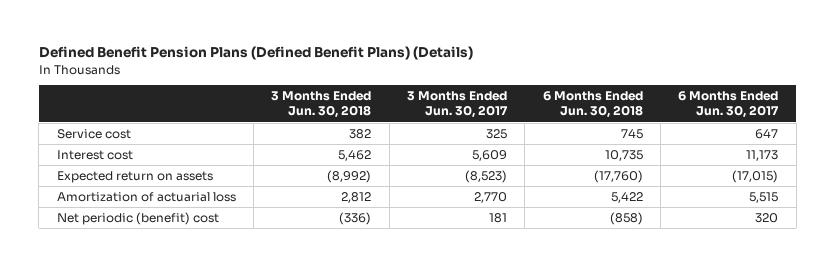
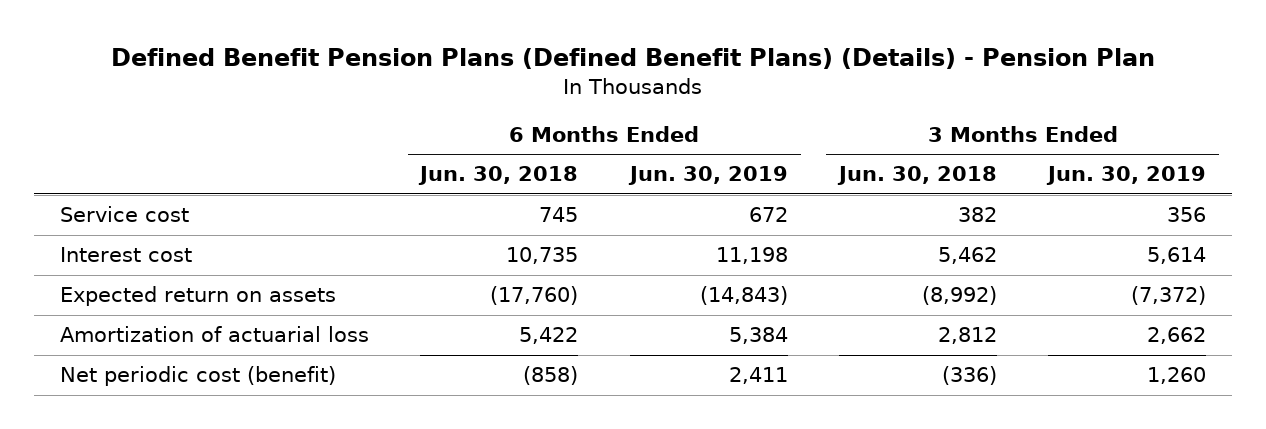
[38,46,473,61] Defined Benefit Pension Plans (Defined Benefit Plans) (Details) -> [111,48,1156,70] Defined Benefit Pension Plans (Defined Benefit Plans) (Details) - Pension Plan
[407,91,509,119] 3 Months Ended Jun. 30, 2017 -> none
[678,91,780,119] 6 Months Ended Jun. 30, 2017 -> none
none -> [627,166,788,186] Jun. 30, 2019
none -> [1046,166,1207,186] Jun. 30, 2019
[56,211,219,225] Net periodic (benefit) cost -> [60,366,337,387] Net periodic cost (benefit)

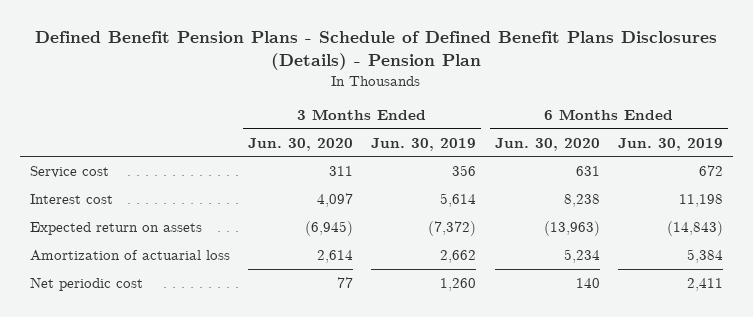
[111,48,1156,70] Defined Benefit Pension Plans (Defined Benefit Plans) (Details) - Pension Plan -> [35,31,718,71] Defined Benefit Pension Plans - Schedule of Defined Benefit Plans Disclosures (Details) - Pension Plan
[418,166,579,186] Jun. 30, 2018 -> none
[837,166,998,186] Jun. 30, 2018 -> none
none -> [247,137,353,151] Jun. 30, 2020
none -> [494,137,600,151] Jun. 30, 2020
[60,366,337,387] Net periodic cost (benefit) -> [29,277,143,292] Net periodic cost

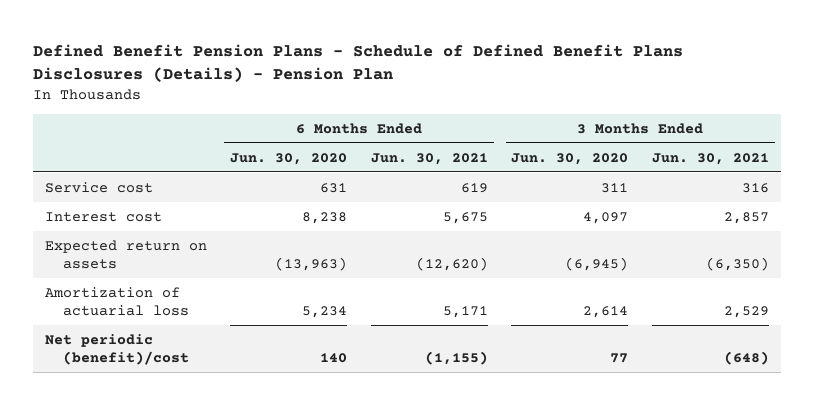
[371,137,477,151] Jun. 30, 2019 -> none
[618,137,724,151] Jun. 30, 2019 -> none
none -> [370,152,488,165] Jun. 30, 2021
none -> [651,152,769,165] Jun. 30, 2021
[29,277,143,292] Net periodic cost -> [44,333,189,366] Net periodic (benefit)/cost

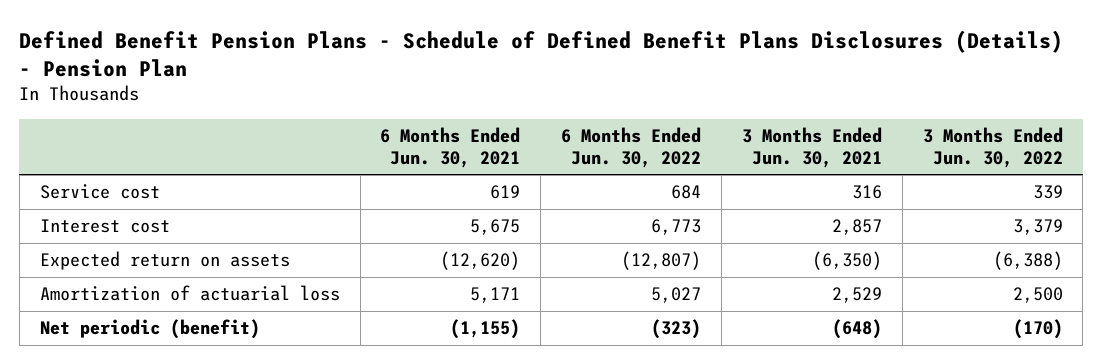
[230,152,348,165] Jun. 30, 2020 -> none
[511,152,629,165] Jun. 30, 2020 -> none
none -> [561,127,702,168] 6 Months Ended Jun. 30, 2022
none -> [922,127,1063,168] 3 Months Ended Jun. 30, 2022
[44,333,189,366] Net periodic (benefit)/cost -> [39,319,260,340] Net periodic (benefit)

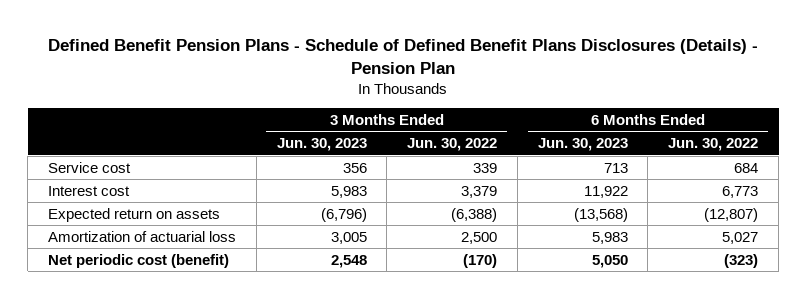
[380,127,521,168] 6 Months Ended Jun. 30, 2021 -> none
[741,127,882,168] 3 Months Ended Jun. 30, 2021 -> none
none -> [276,138,367,152] Jun. 30, 2023
none -> [537,138,628,152] Jun. 30, 2023
[39,319,260,340] Net periodic (benefit) -> [48,253,230,268] Net periodic cost (benefit)

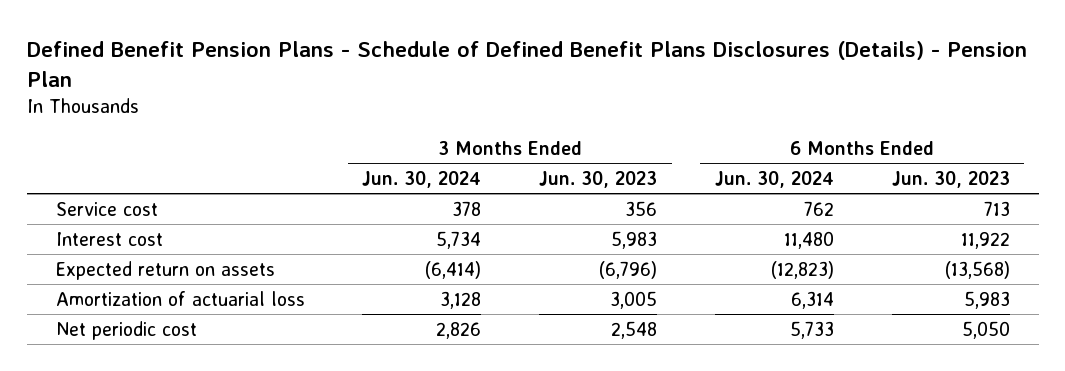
[407,138,498,152] Jun. 30, 2022 -> none
[668,138,759,152] Jun. 30, 2022 -> none
none -> [362,170,482,188] Jun. 30, 2024
none -> [714,170,834,188] Jun. 30, 2024
[48,253,230,268] Net periodic cost (benefit) -> [55,320,197,340] Net periodic cost

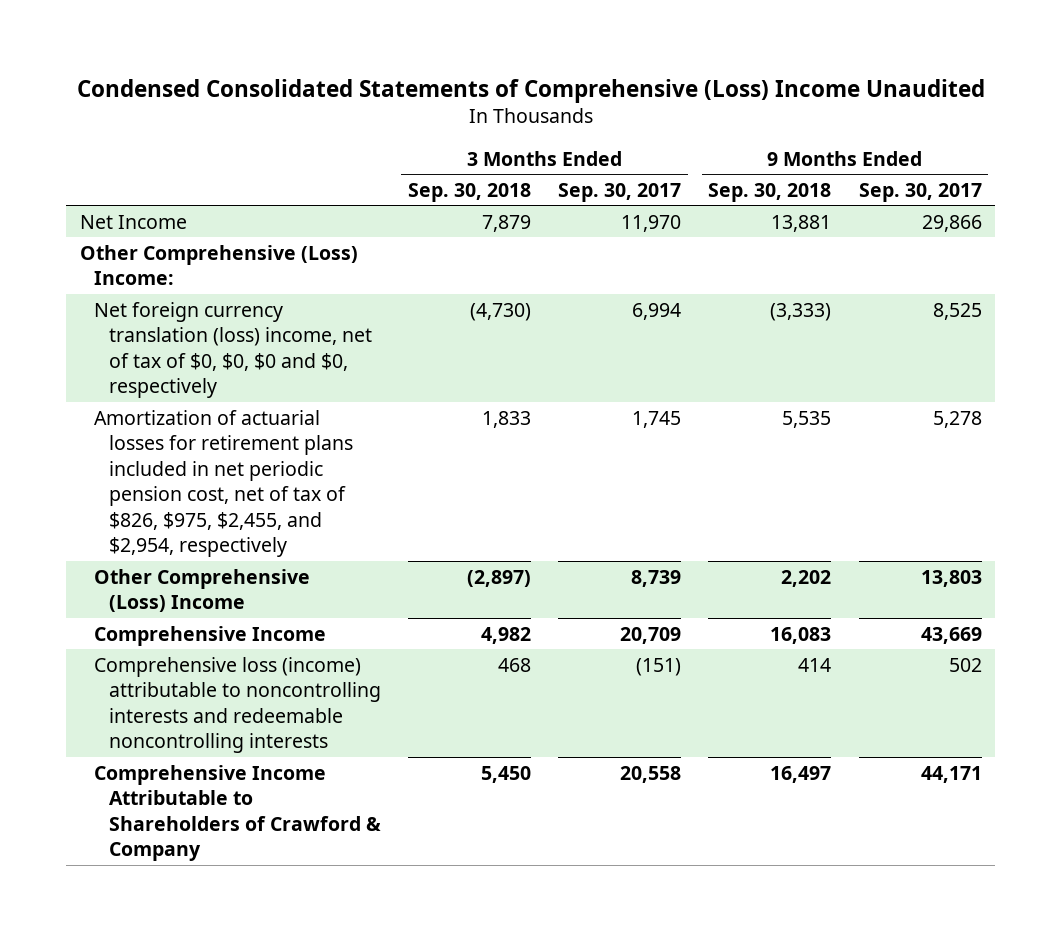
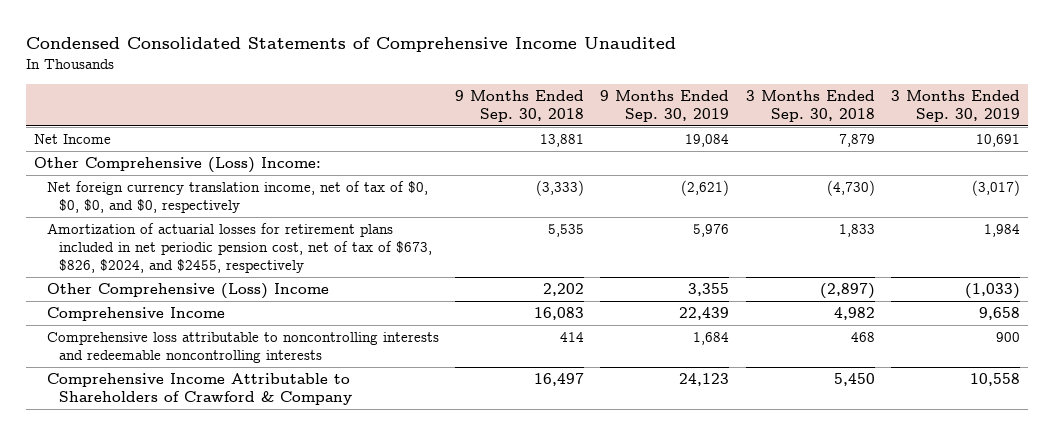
[76,78,985,103] Condensed Consolidated Statements of Comprehensive (Loss) Income Unaudited -> [26,37,677,53] Condensed Consolidated Statements of Comprehensive Income Unaudited
[558,182,682,202] Sep. 30, 2017 -> none
[858,182,982,202] Sep. 30, 2017 -> none
none -> [600,89,730,123] 9 Months Ended Sep. 30, 2019
none -> [891,89,1021,123] 3 Months Ended Sep. 30, 2019
[94,301,372,399] Net foreign currency translation (loss) income, net of tax of $0, $0, $0 and $0, respectively -> [46,180,428,214] Net foreign currency translation income, net of tax of $0, $0, $0, and $0, respectively
[94,409,353,558] Amortization of actuarial losses for retirement plans included in net periodic pension cost, net of tax of $826, $975, $2,455, and $2,954, respectively -> [46,222,432,274] Amortization of actuarial losses for retirement plans included in net periodic pension cost, net of tax of $673, $826, $2024, and $2455, respectively
[94,656,381,754] Comprehensive loss (income) attributable to noncontrolling interests and redeemable noncontrolling interests -> [46,331,439,364] Comprehensive loss attributable to noncontrolling interests and redeemable noncontrolling interests

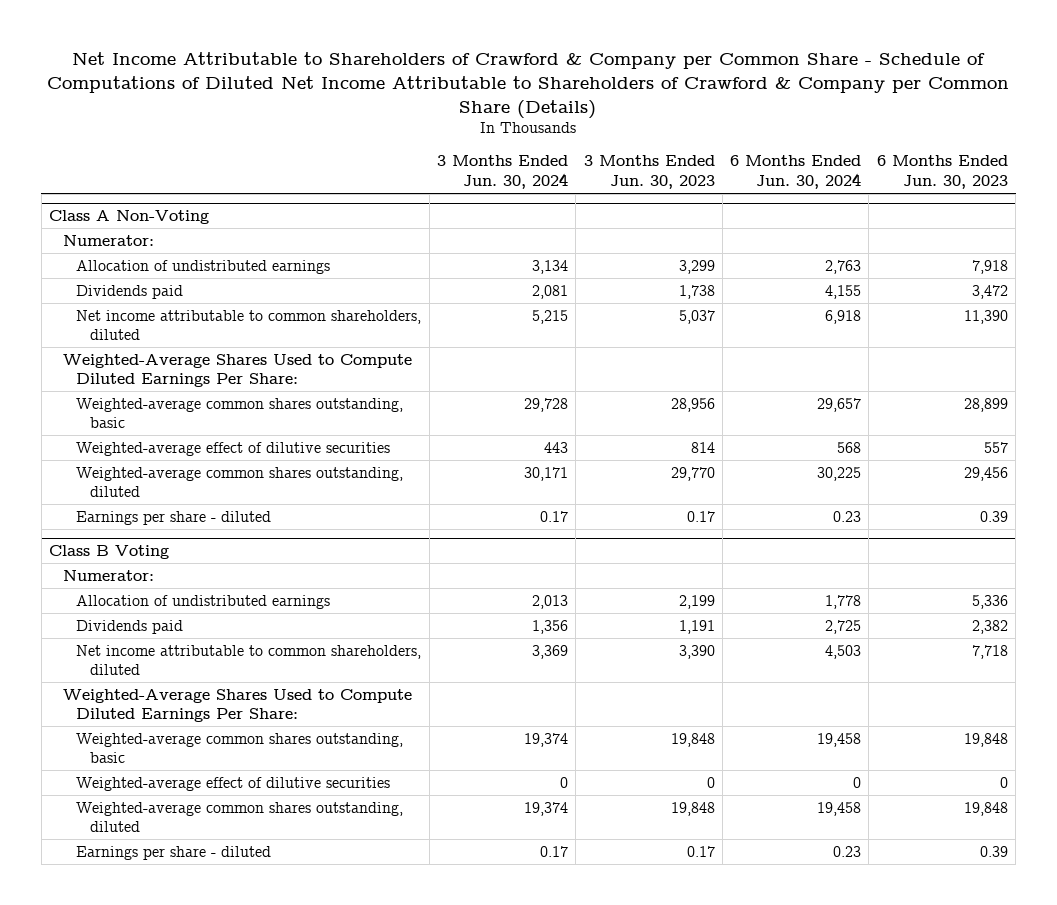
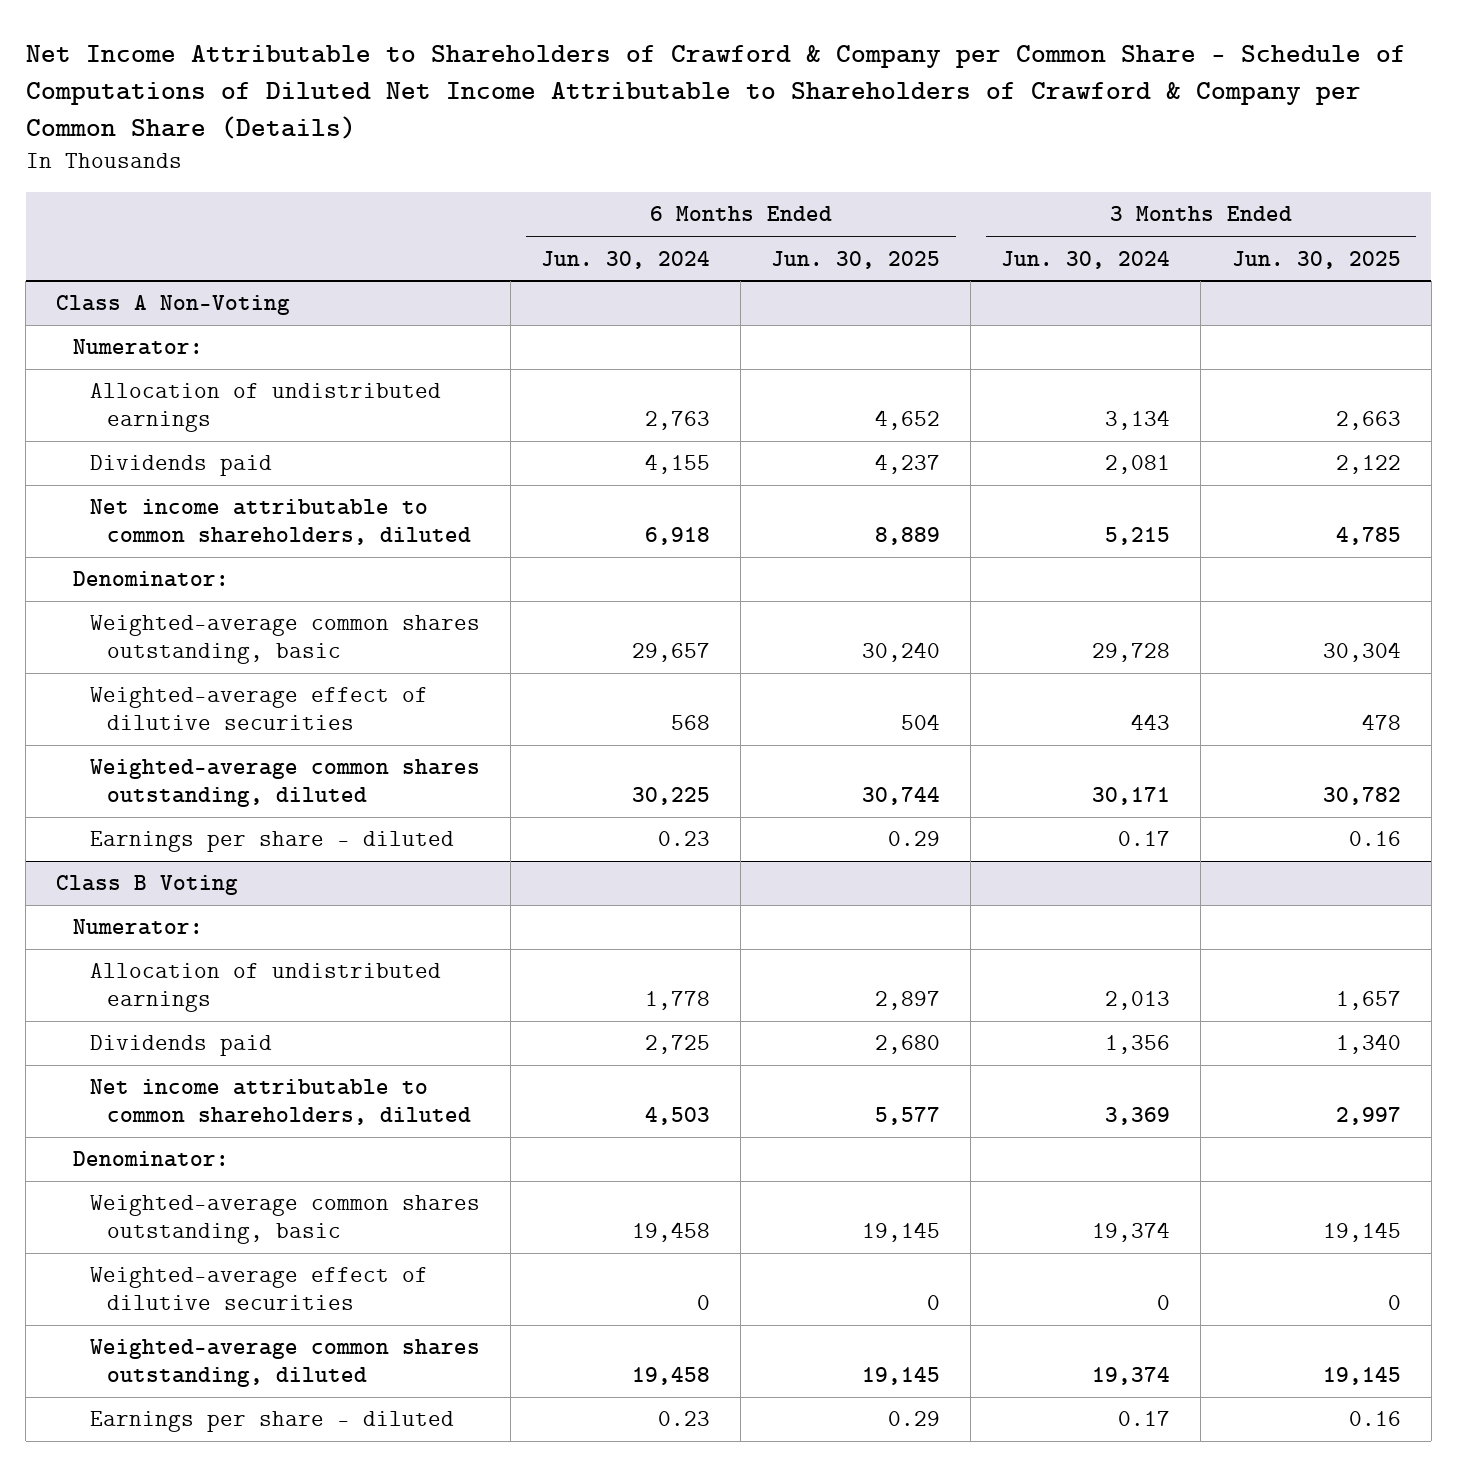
[583,155,715,190] 3 Months Ended Jun. 30, 2023 -> none
[876,155,1008,190] 6 Months Ended Jun. 30, 2023 -> none
none -> [771,250,941,269] Jun. 30, 2025
none -> [1231,250,1401,269] Jun. 30, 2025
[62,353,412,388] Weighted-Average Shares Used to Compute Diluted Earnings Per Share: -> [73,571,230,588] Denominator:
[62,688,412,723] Weighted-Average Shares Used to Compute Diluted Earnings Per Share: -> [73,1151,230,1168] Denominator:

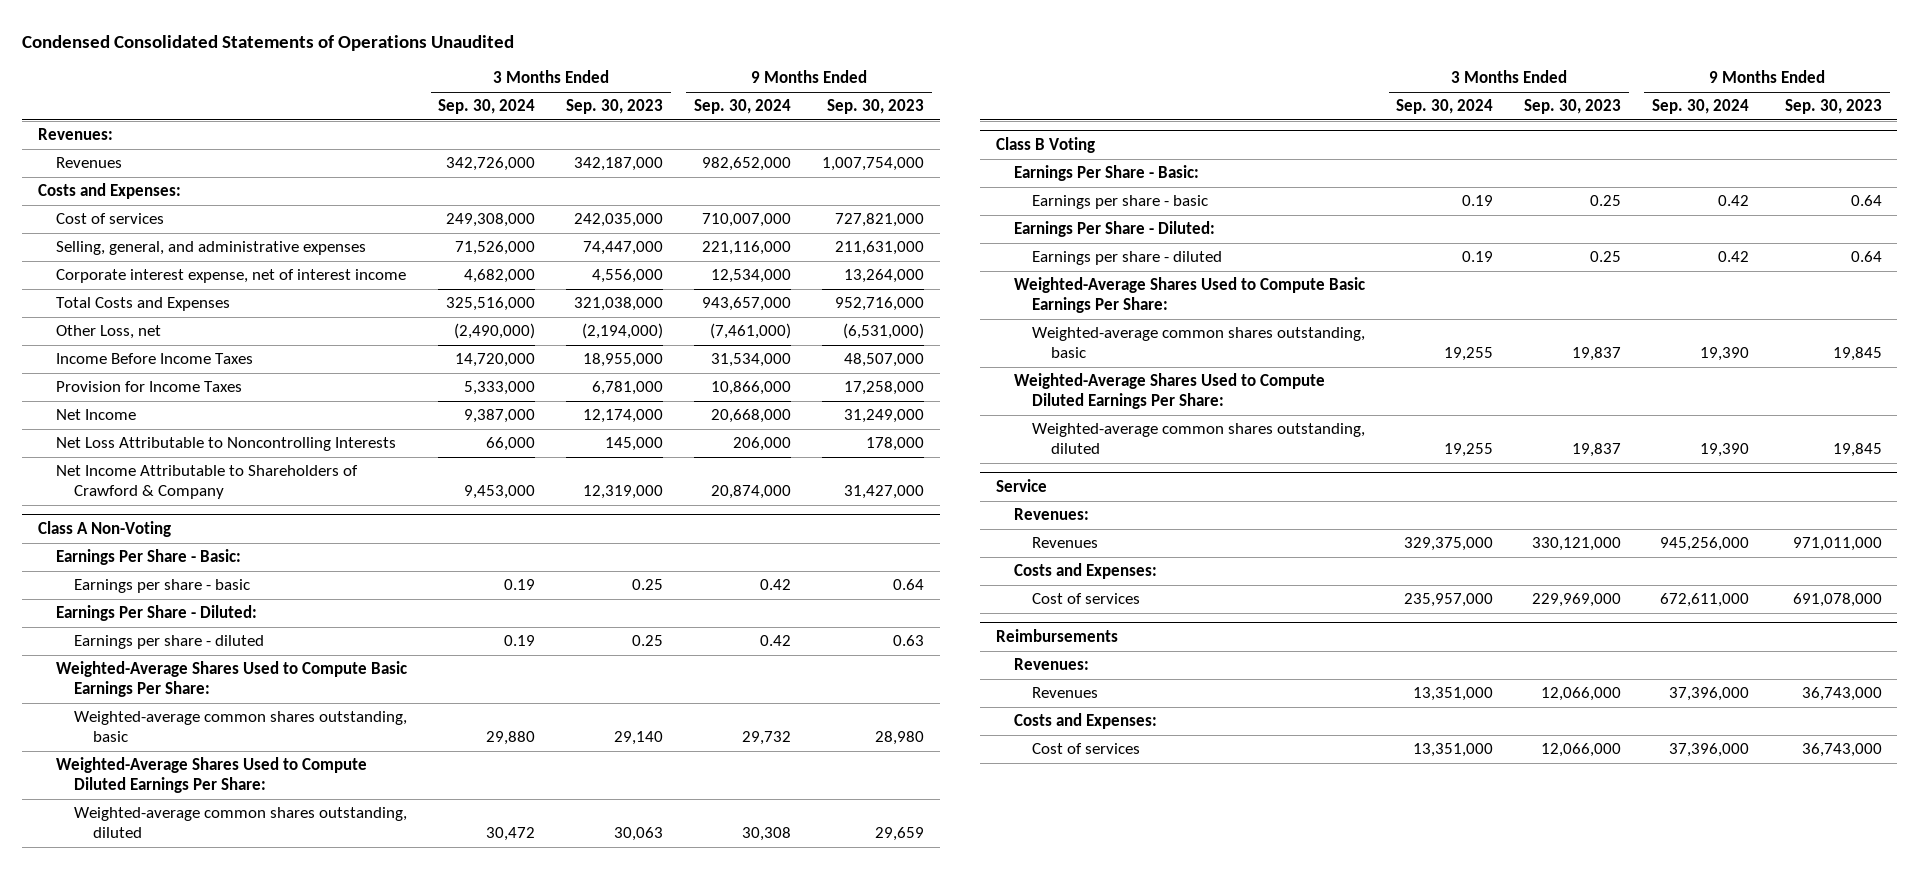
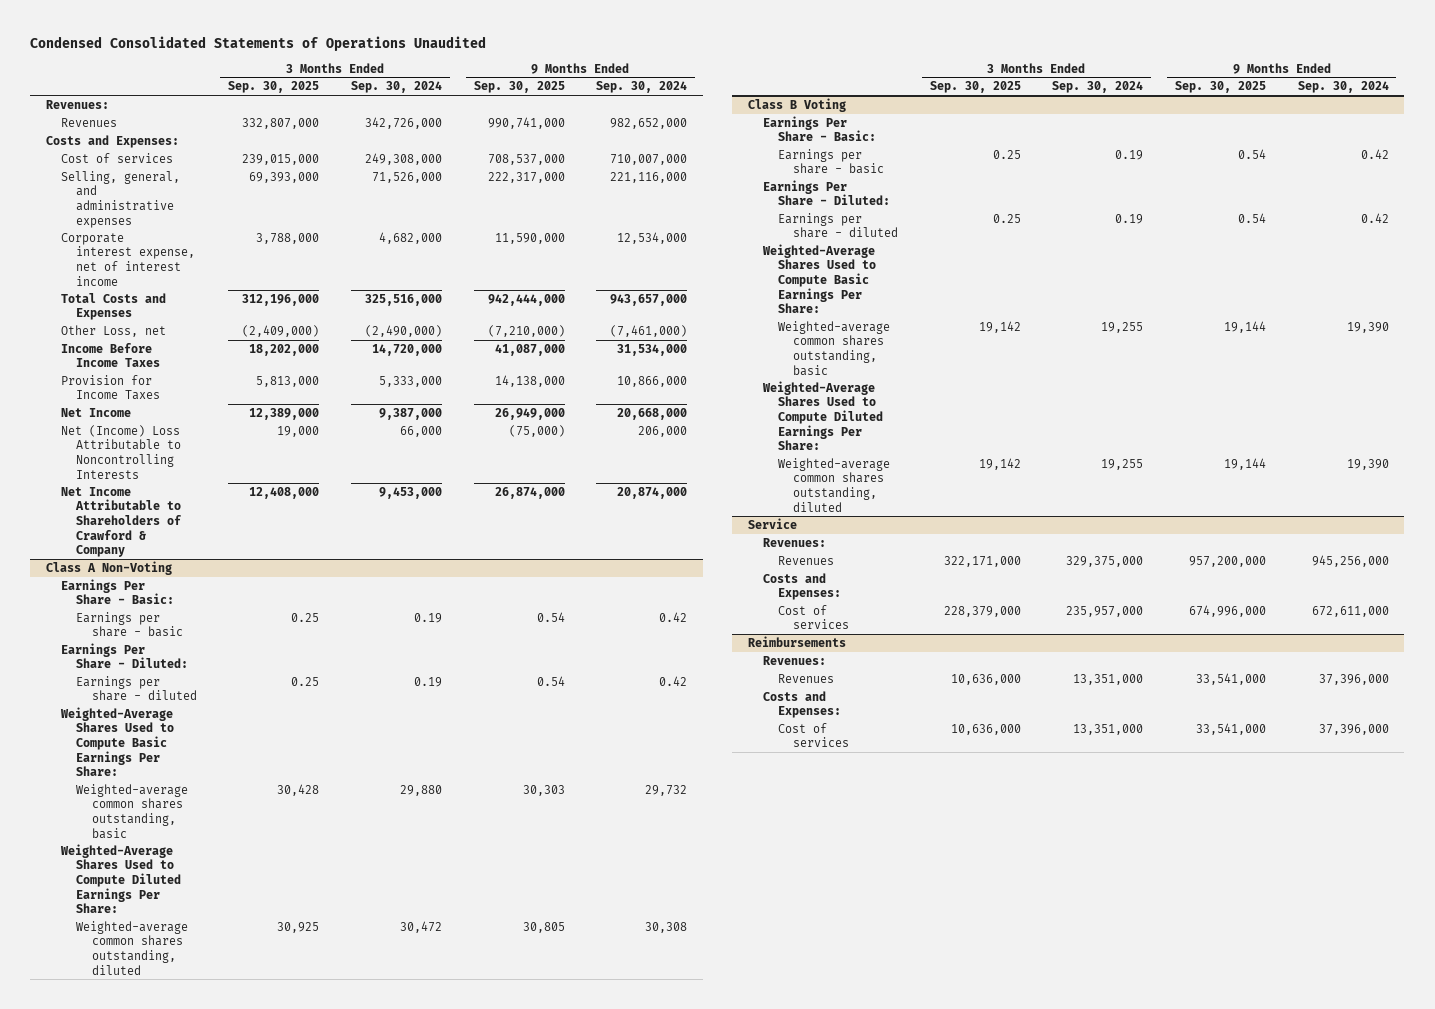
[566,99,664,115] Sep. 30, 2023 -> none
[827,99,925,115] Sep. 30, 2023 -> none
none -> [228,81,320,94] Sep. 30, 2025
none -> [473,81,565,94] Sep. 30, 2025
[56,437,397,452] Net Loss Attributable to Noncontrolling Interests -> [61,424,182,479] Net (Income) Loss Attributable to Noncontrolling Interests

